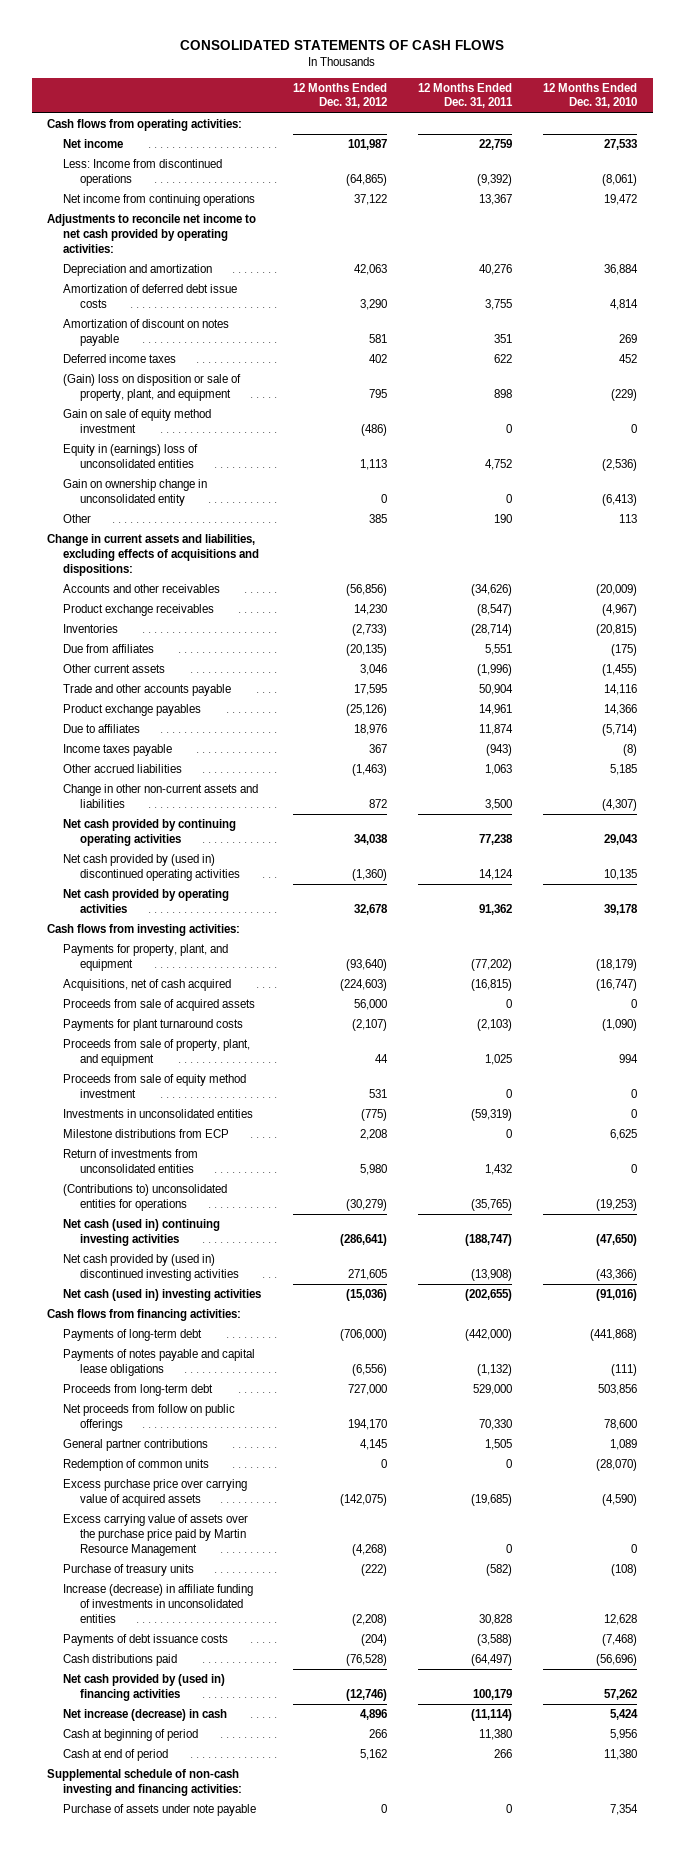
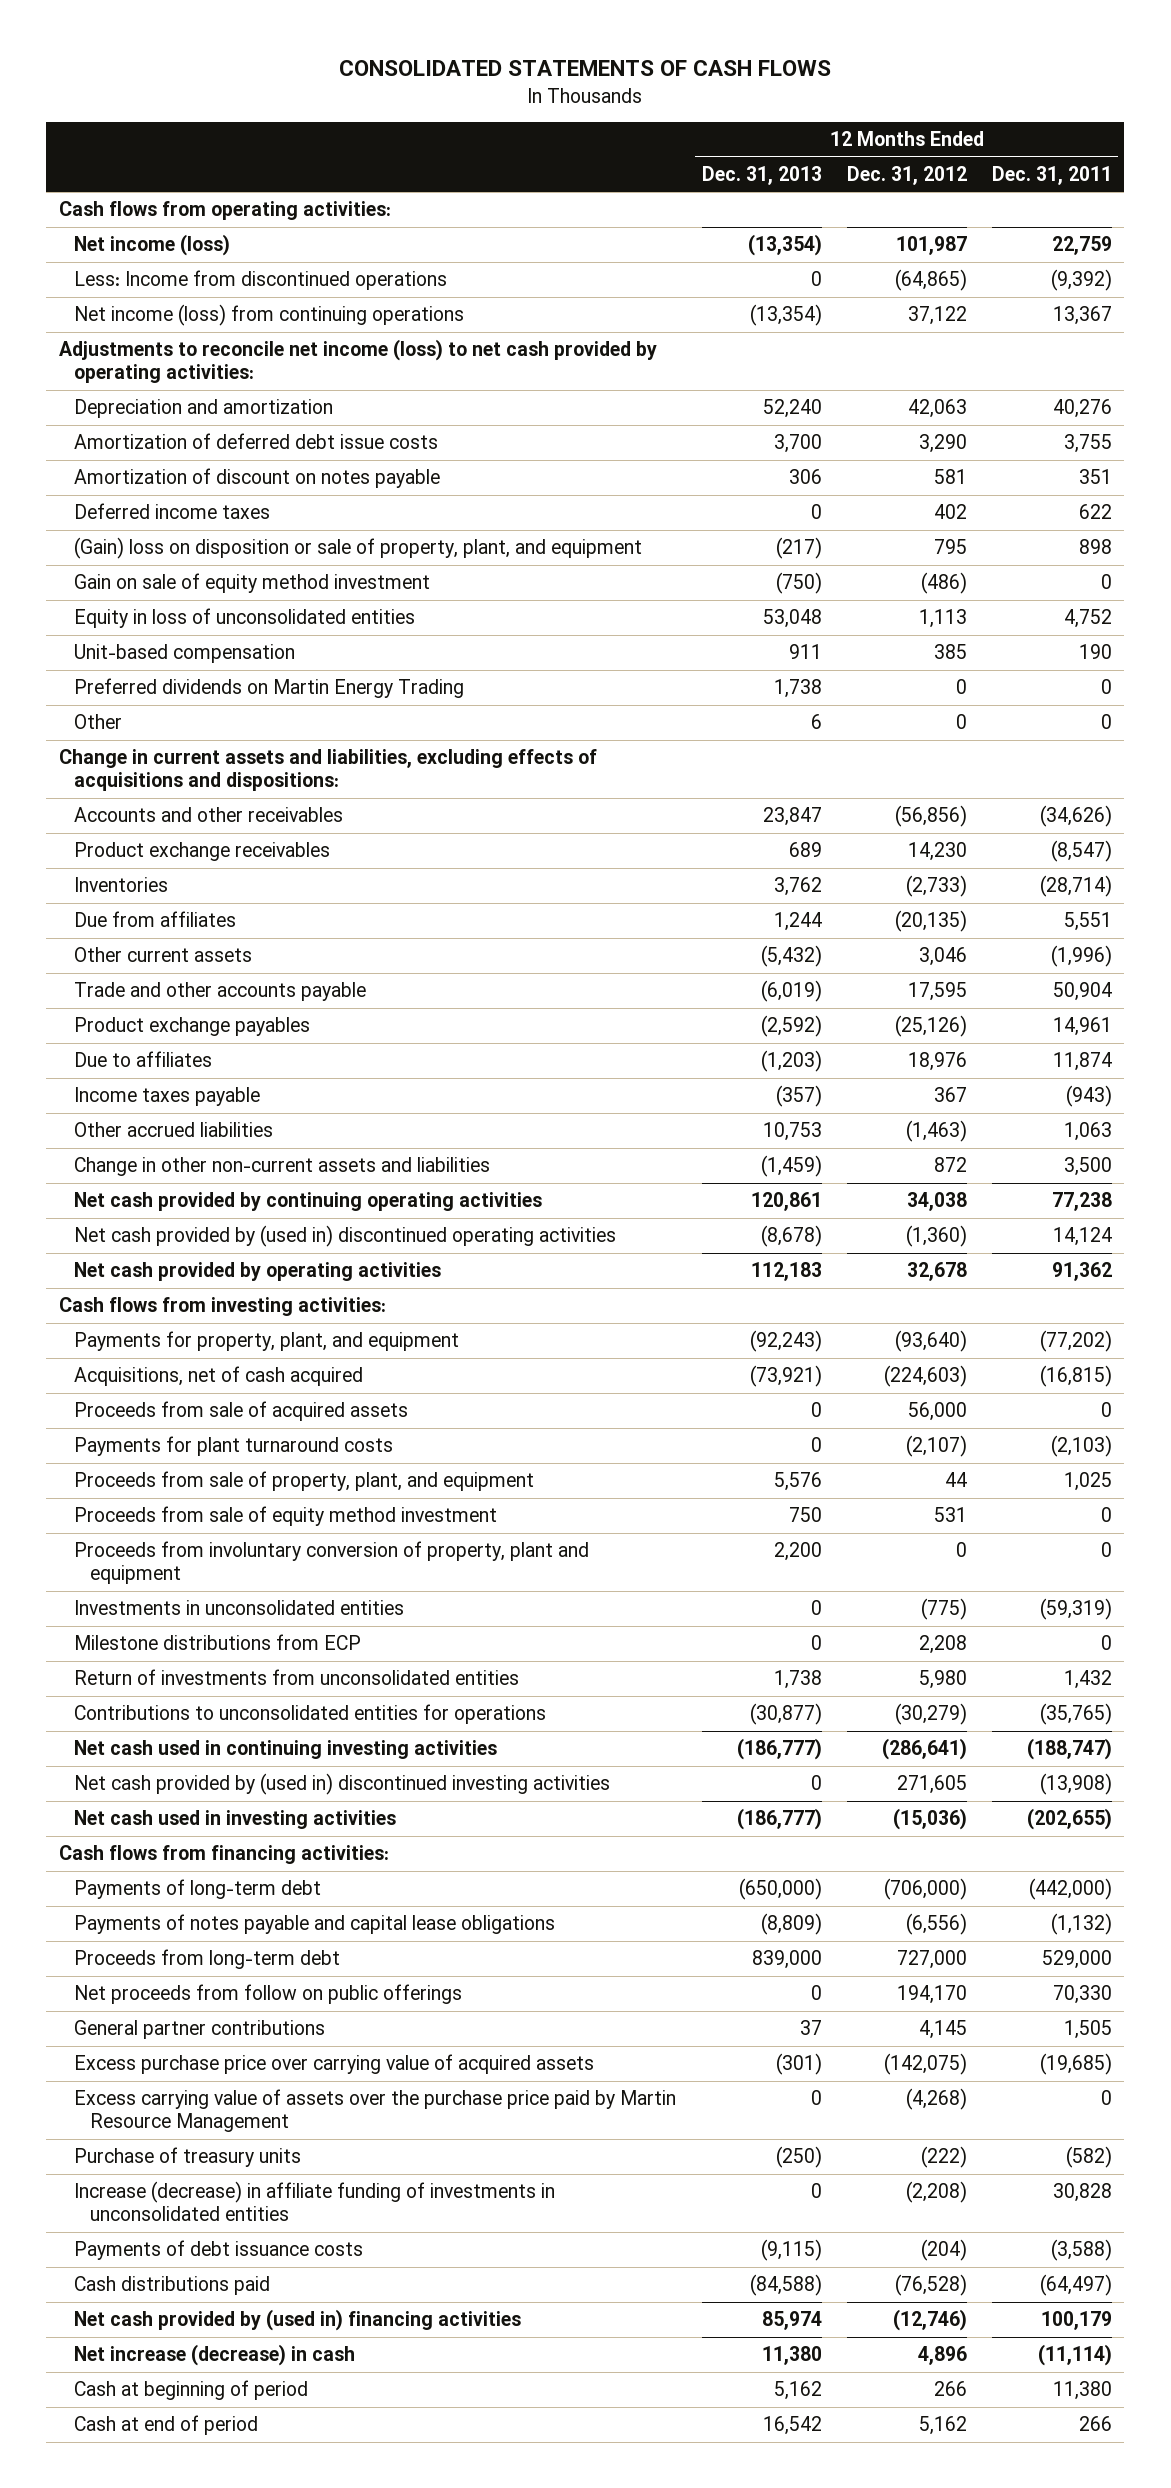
[543,82,638,109] 12 Months Ended Dec. 31, 2010 -> none
none -> [701,165,822,185] Dec. 31, 2013
[63,139,124,149] Net income -> [74,234,231,257] Net income (loss)
[63,194,256,207] Net income from continuing operations -> [74,304,465,327] Net income (loss) from continuing operations
[47,214,257,253] Adjustments to reconcile net income to net cash provided by operating activities: -> [58,339,657,384] Adjustments to reconcile net income (loss) to net cash provided by operating activities:
[63,479,208,506] Gain on ownership change in unconsolidated entity -> none
[63,444,199,468] Equity in (earnings) loss of unconsolidated entities -> [74,608,416,629] Equity in loss of unconsolidated entities
none -> [74,644,296,664] Unit-based compensation
none -> [74,678,465,699] Preferred dividends on Martin Energy Trading
[368,514,387,524] 385 -> [955,714,967,730] 0
[493,514,512,524] 190 -> [1100,714,1112,730] 0
none -> [74,1541,590,1585] Proceeds from involuntary conversion of property, plant and equipment
[63,1184,228,1211] (Contributions to) unconsolidated entities for operations -> [74,1704,547,1725] Contributions to unconsolidated entities for operations
[63,1219,221,1246] Net cash (used in) continuing investing activities -> [74,1740,498,1760] Net cash used in continuing investing activities
[63,1289,262,1302] Net cash (used in) investing activities -> [74,1810,397,1830] Net cash used in investing activities
[63,1459,210,1472] Redemption of common units -> none
[47,1769,243,1796] Supplemental schedule of non-cash investing and financing activities: -> none
[63,1804,257,1817] Purchase of assets under note payable -> none

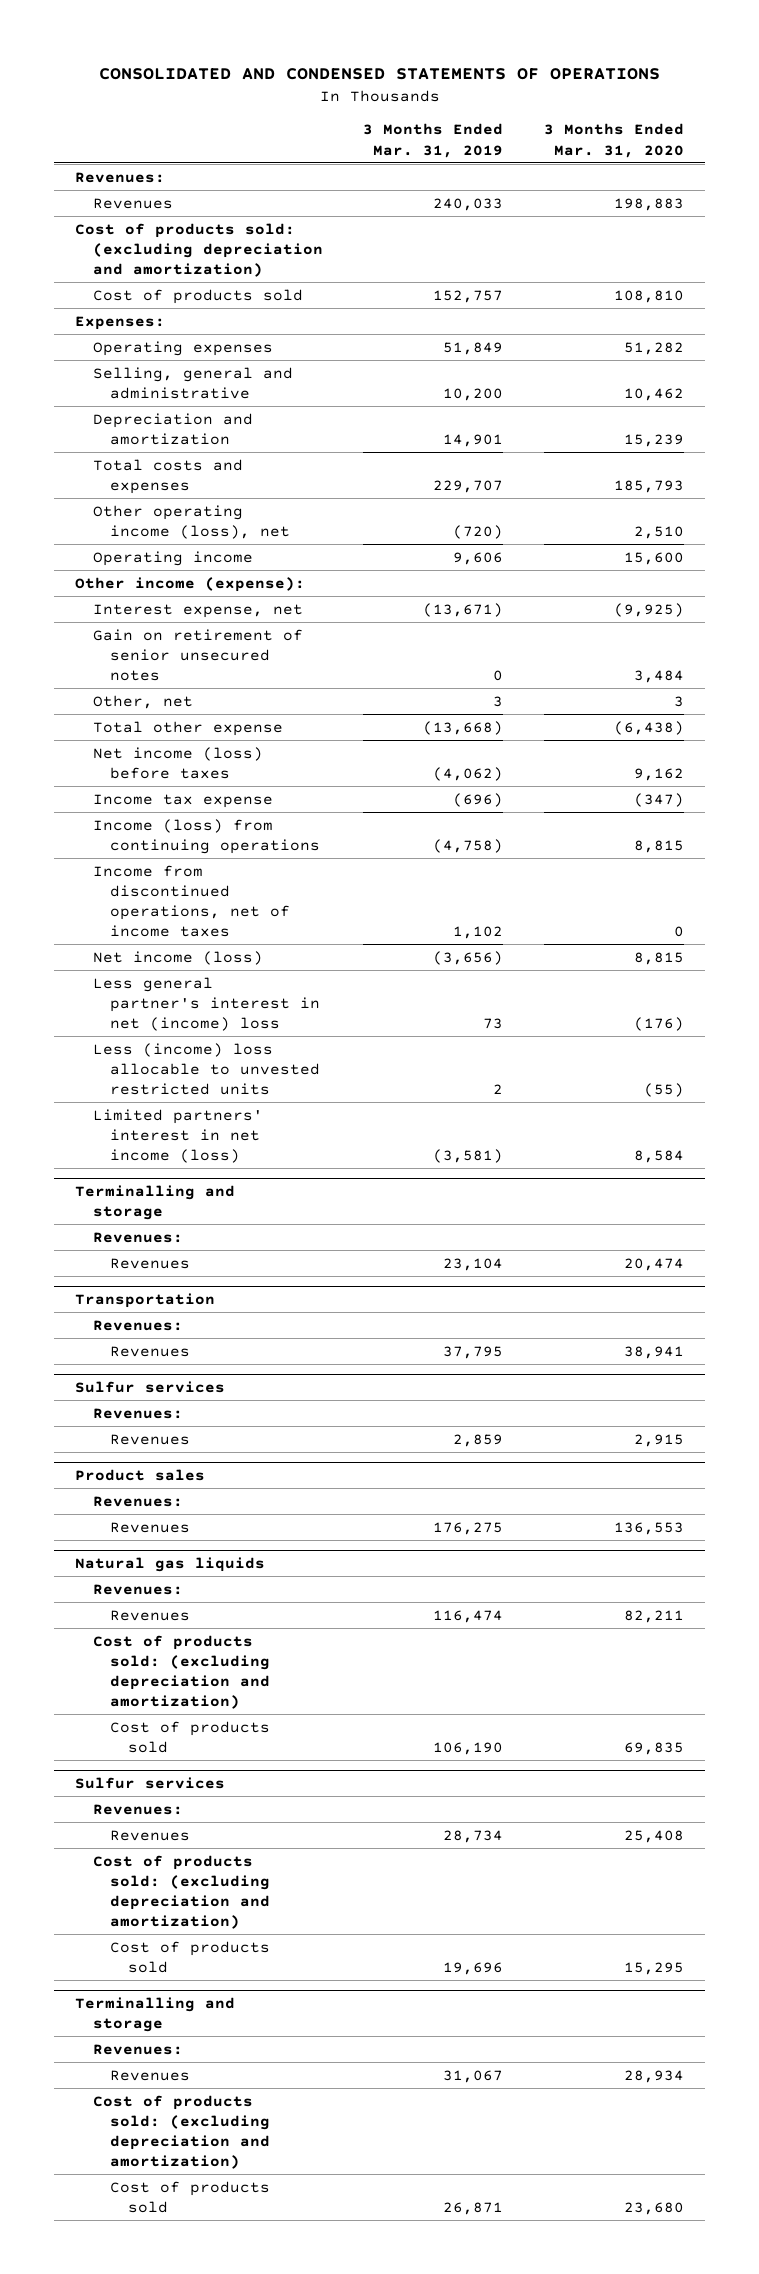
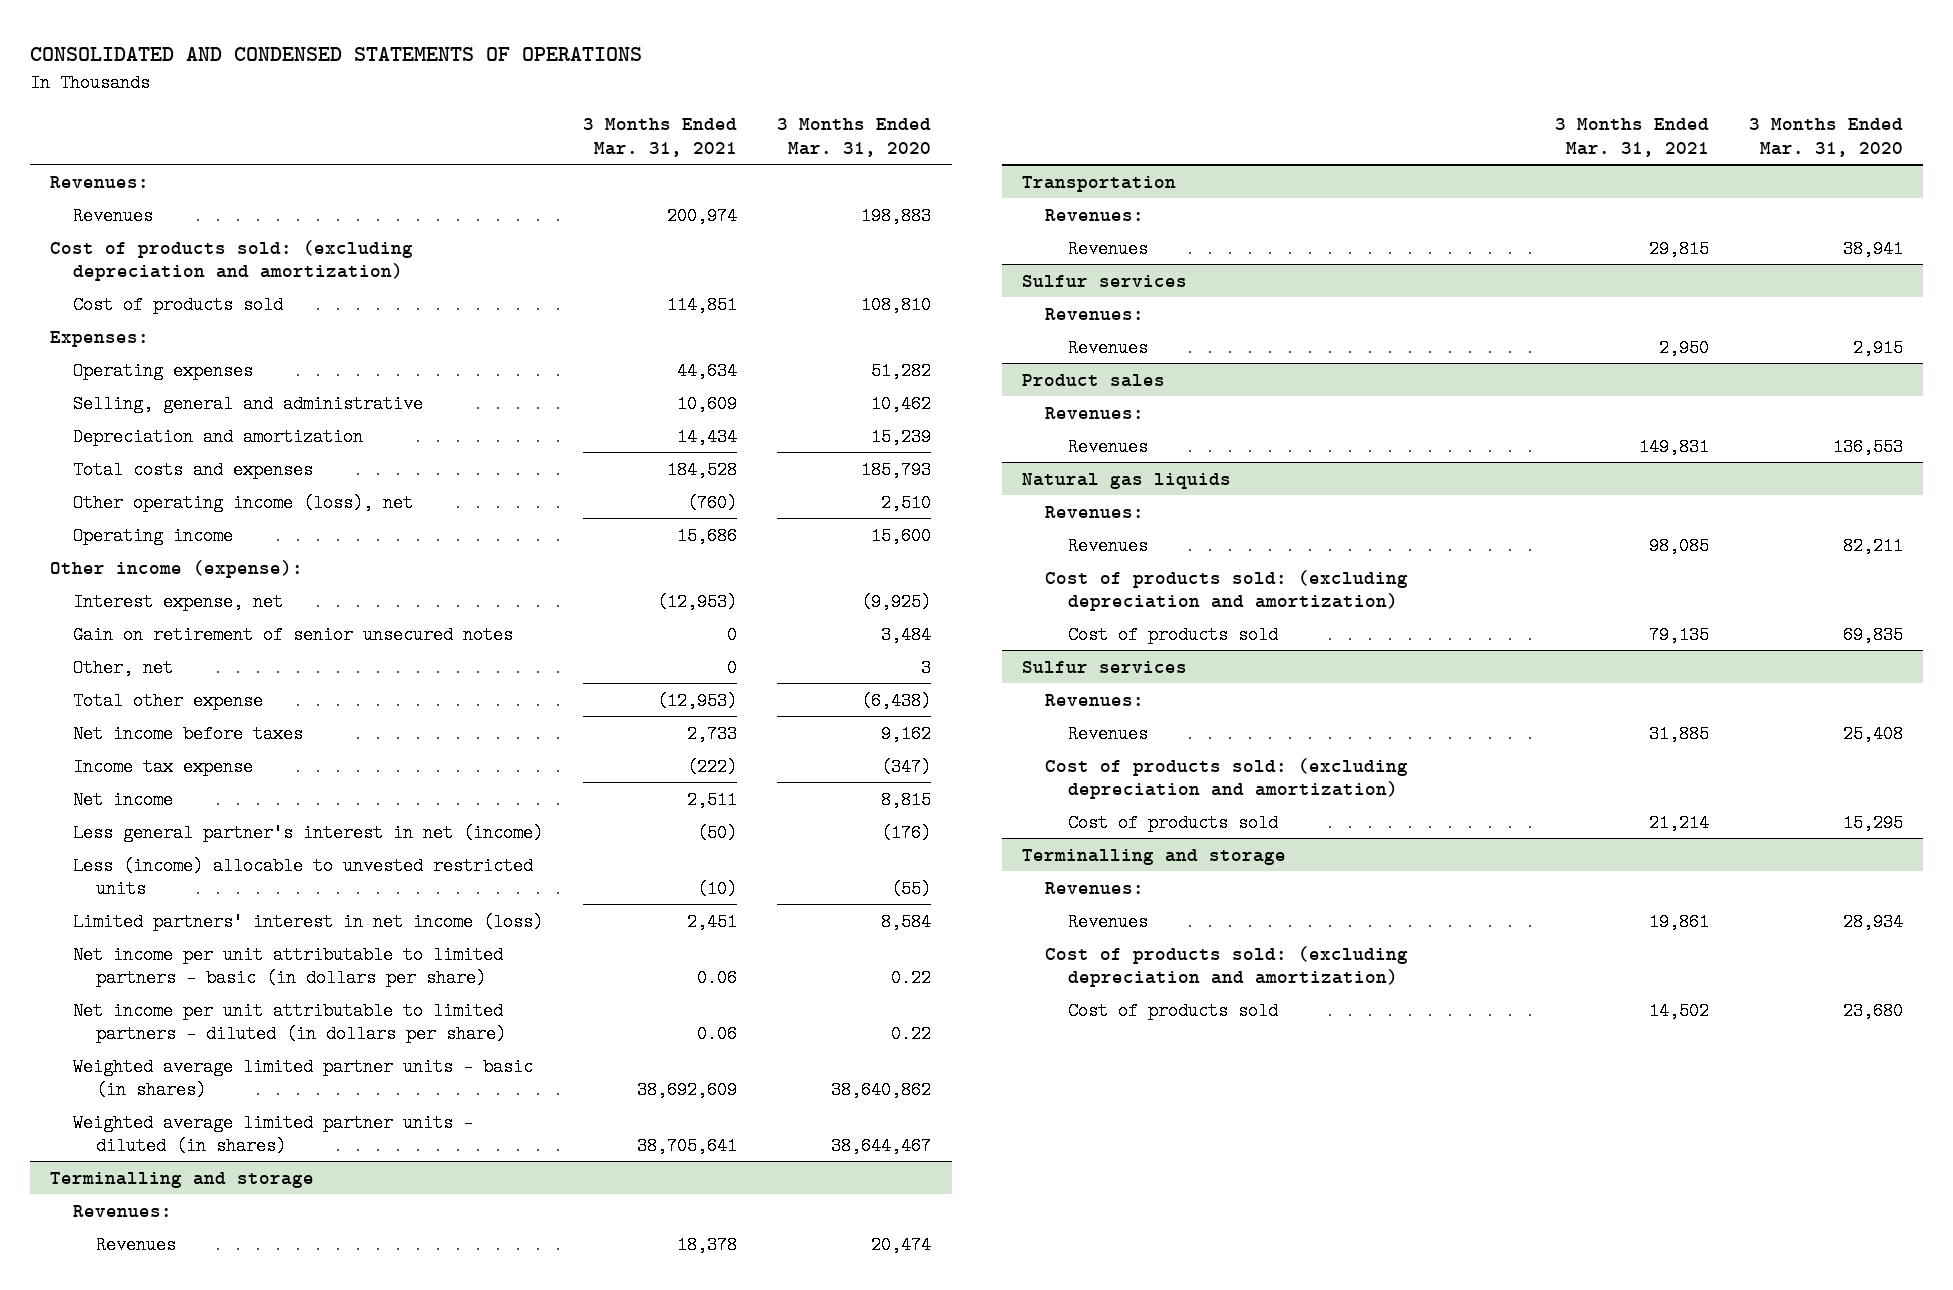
[363,123,504,158] 3 Months Ended Mar. 31, 2019 -> none
none -> [583,118,738,157] 3 Months Ended Mar. 31, 2021
[92,746,263,779] Net income (loss) before taxes -> [73,724,304,743] Net income before taxes
[92,818,321,854] Income (loss) from continuing operations -> none
[92,864,291,938] Income from discontinued operations, net of income taxes -> none
[92,950,263,965] Net income (loss) -> [73,790,174,809] Net income
[92,976,321,1031] Less general partner's interest in net (income) loss -> [73,823,544,842] Less general partner's interest in net (income)
[92,1042,321,1095] Less (income) loss allocable to unvested restricted units -> [73,856,534,898] Less (income) allocable to unvested restricted units
none -> [73,945,504,987] Net income per unit attributable to limited partners - basic (in dollars per share)
none -> [73,1001,507,1043] Net income per unit attributable to limited partners - diluted (in dollars per share)
none -> [73,1057,534,1099] Weighted average limited partner units - basic (in shares)
none -> [73,1113,474,1155] Weighted average limited partner units - diluted (in shares)

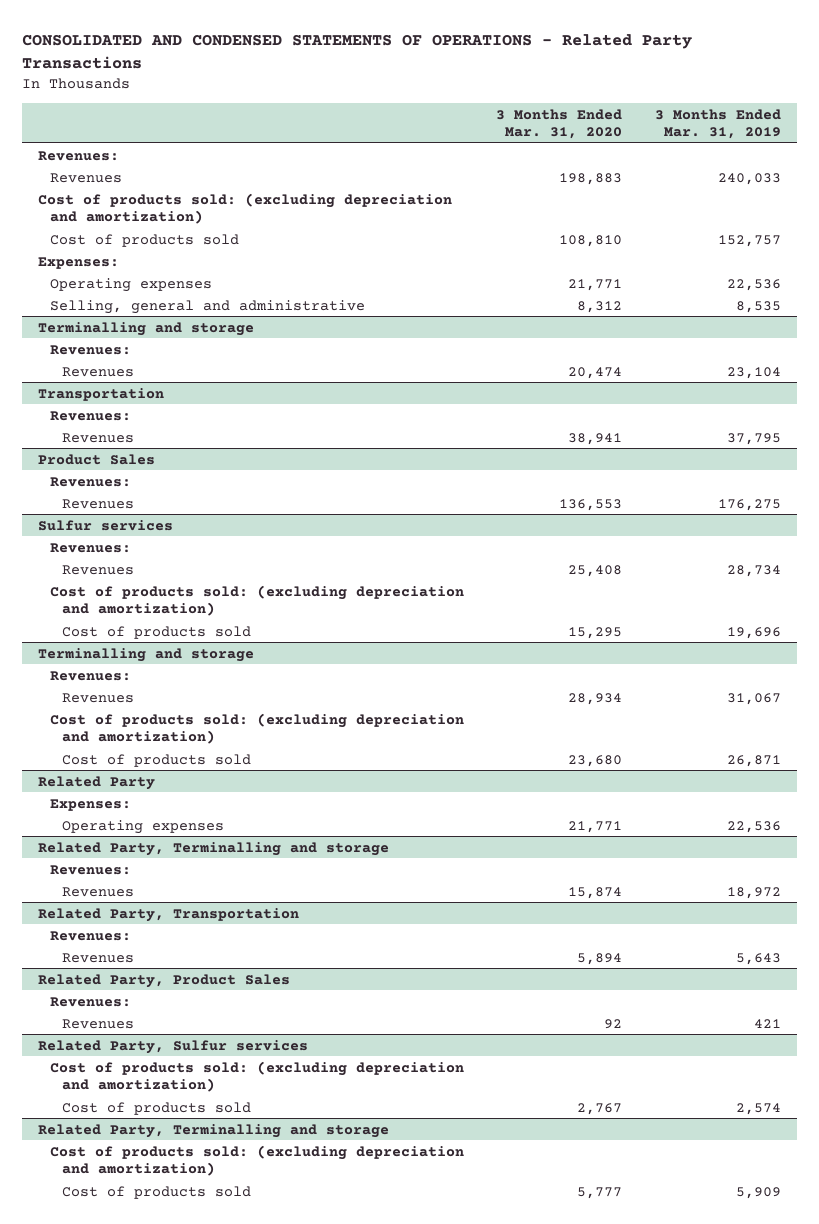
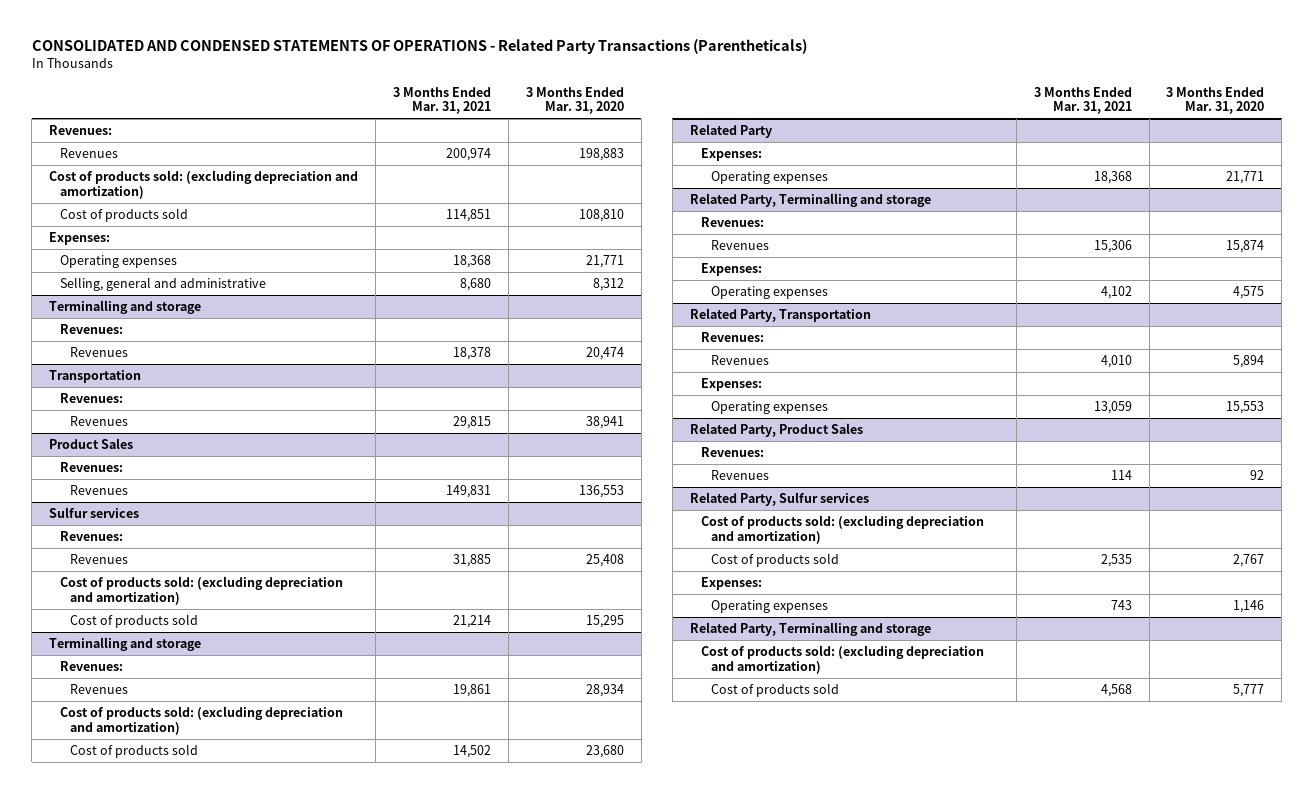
[22,34,693,70] CONSOLIDATED AND CONDENSED STATEMENTS OF OPERATIONS - Related Party Transactions -> [31,39,807,55] CONSOLIDATED AND CONDENSED STATEMENTS OF OPERATIONS - Related Party Transactions (Parentheticals)
[654,108,781,140] 3 Months Ended Mar. 31, 2019 -> none
none -> [392,86,491,115] 3 Months Ended Mar. 31, 2021
none -> [700,262,762,276] Expenses:
none -> [711,285,829,299] Operating expenses
none -> [700,377,762,391] Expenses:
none -> [711,400,829,414] Operating expenses
none -> [700,576,762,590] Expenses:
none -> [711,599,829,613] Operating expenses

